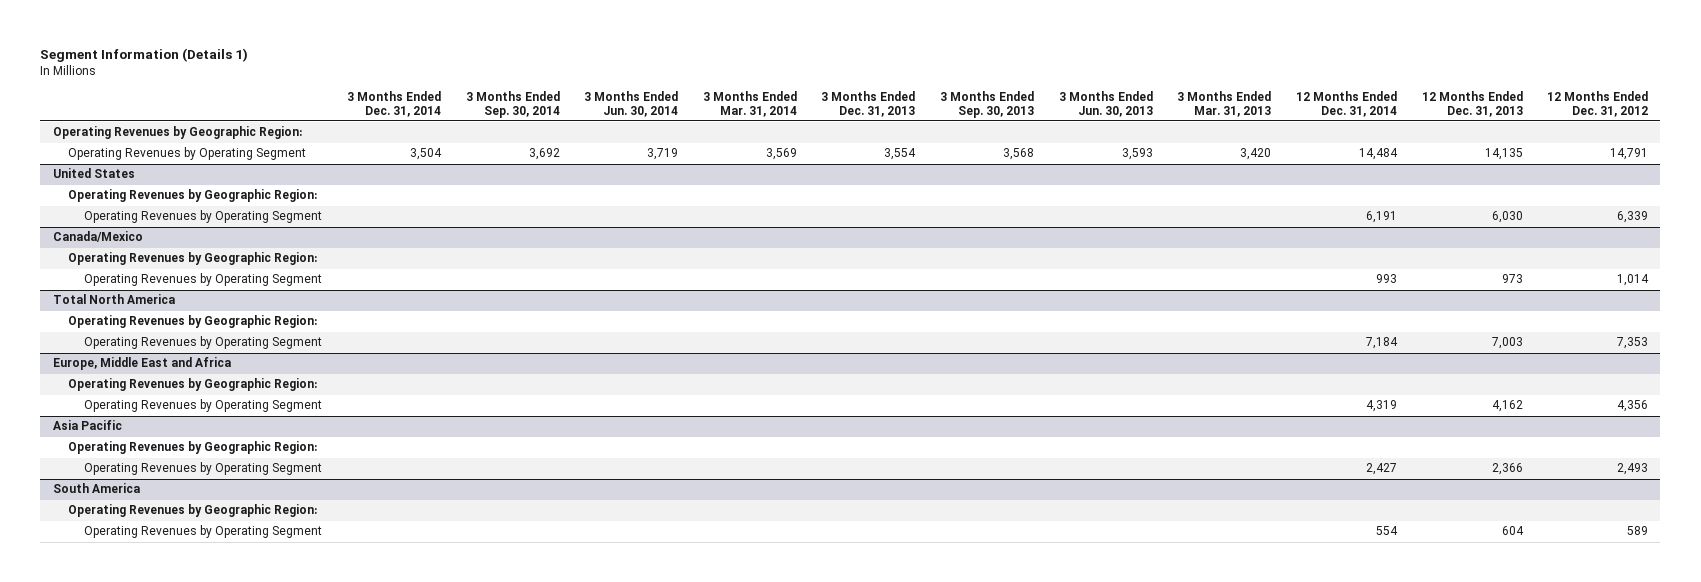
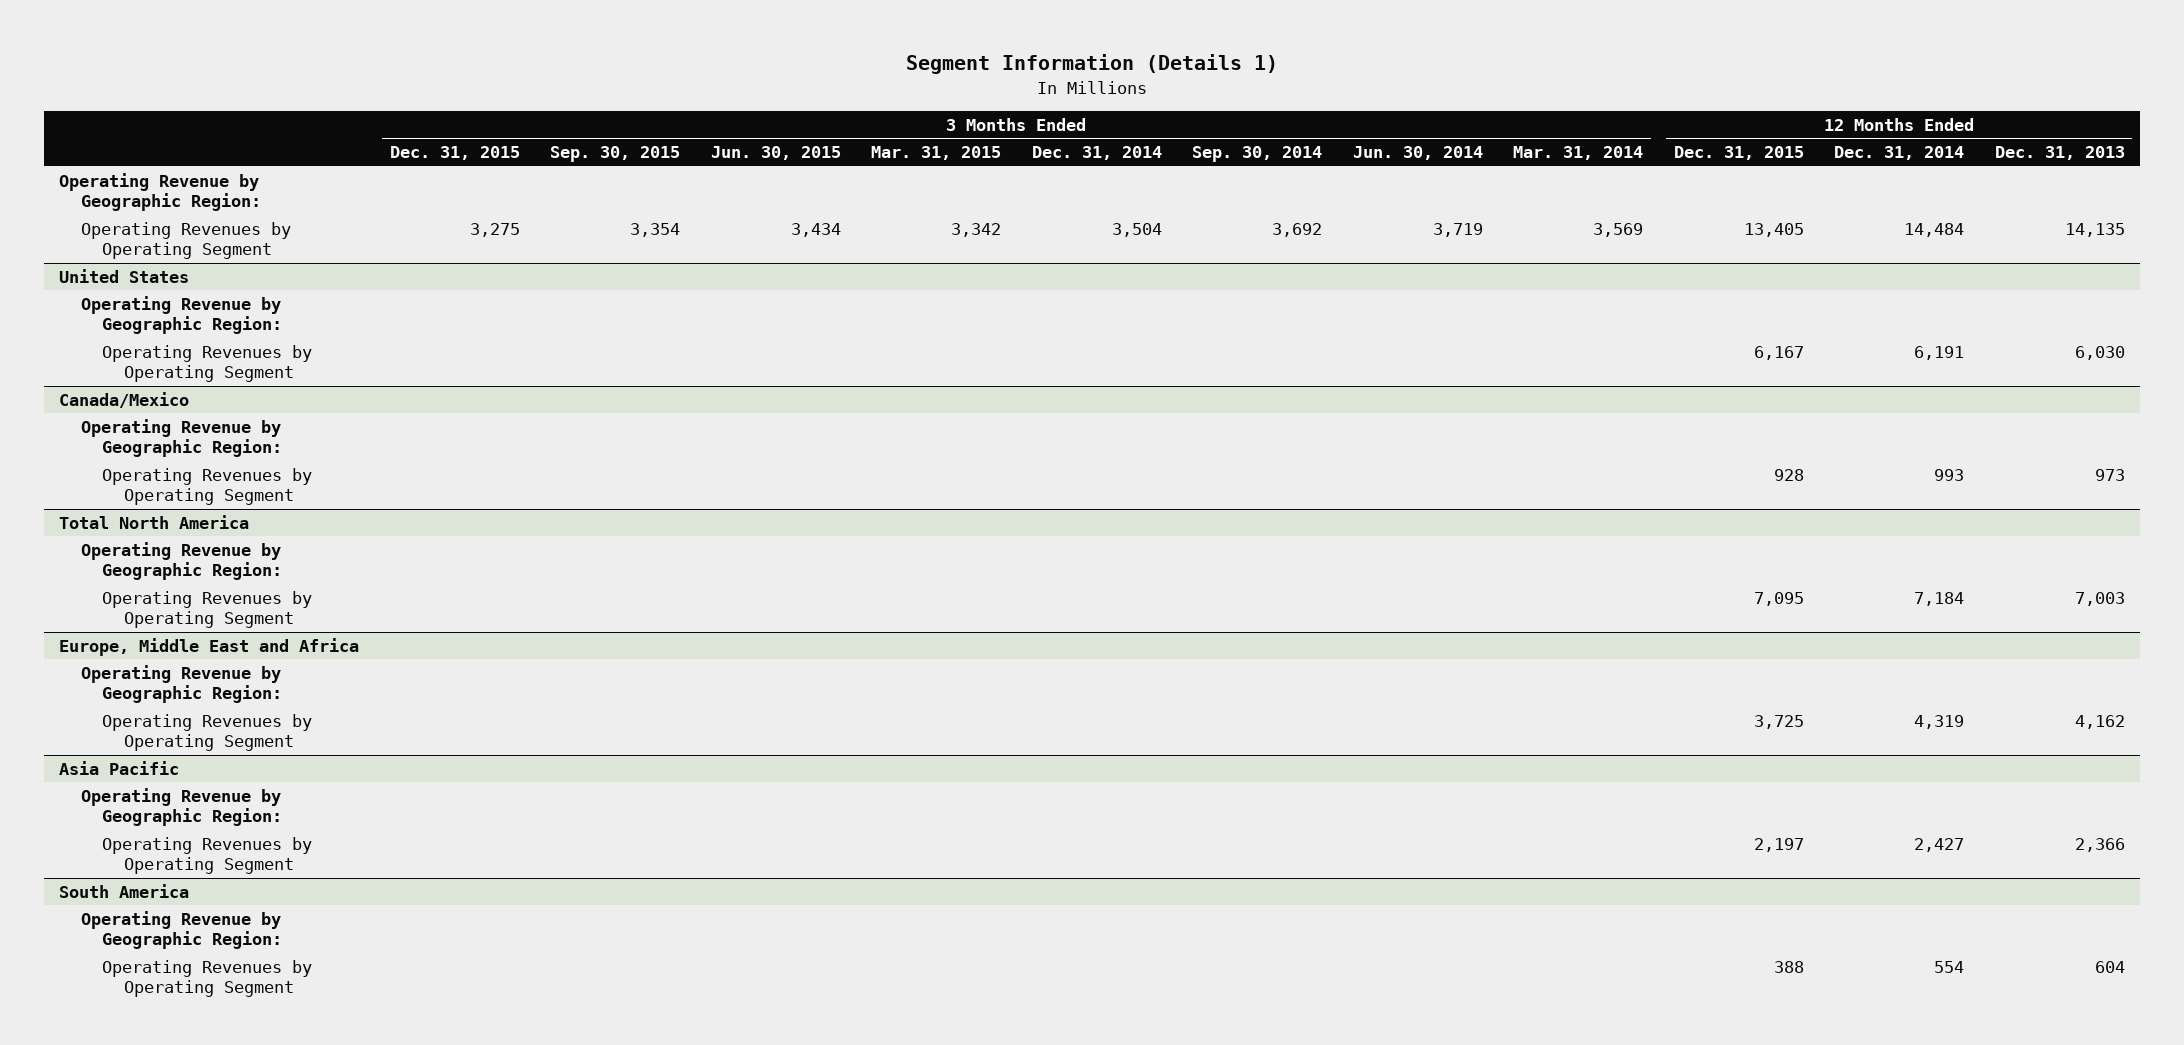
[821,90,916,117] 3 Months Ended Dec. 31, 2013 -> none
[940,90,1035,118] 3 Months Ended Sep. 30, 2013 -> none
[1058,90,1153,117] 3 Months Ended Jun. 30, 2013 -> none
[1177,90,1272,117] 3 Months Ended Mar. 31, 2013 -> none
[1547,90,1649,117] 12 Months Ended Dec. 31, 2012 -> none
none -> [389,146,520,161] Dec. 31, 2015
none -> [550,146,681,163] Sep. 30, 2015
none -> [710,146,841,161] Jun. 30, 2015
none -> [871,146,1002,161] Mar. 31, 2015
none -> [1673,146,1804,161] Dec. 31, 2015
[52,126,302,140] Operating Revenues by Geographic Region: -> [59,172,261,212] Operating Revenue by Geographic Region:
[68,189,318,203] Operating Revenues by Geographic Region: -> [80,295,283,335] Operating Revenue by Geographic Region:
[68,252,318,266] Operating Revenues by Geographic Region: -> [80,418,283,458] Operating Revenue by Geographic Region:
[68,315,318,329] Operating Revenues by Geographic Region: -> [80,541,283,581] Operating Revenue by Geographic Region:
[68,378,318,392] Operating Revenues by Geographic Region: -> [80,664,283,704] Operating Revenue by Geographic Region:
[68,441,318,455] Operating Revenues by Geographic Region: -> [80,787,283,827] Operating Revenue by Geographic Region:
[68,504,318,518] Operating Revenues by Geographic Region: -> [80,910,283,950] Operating Revenue by Geographic Region:

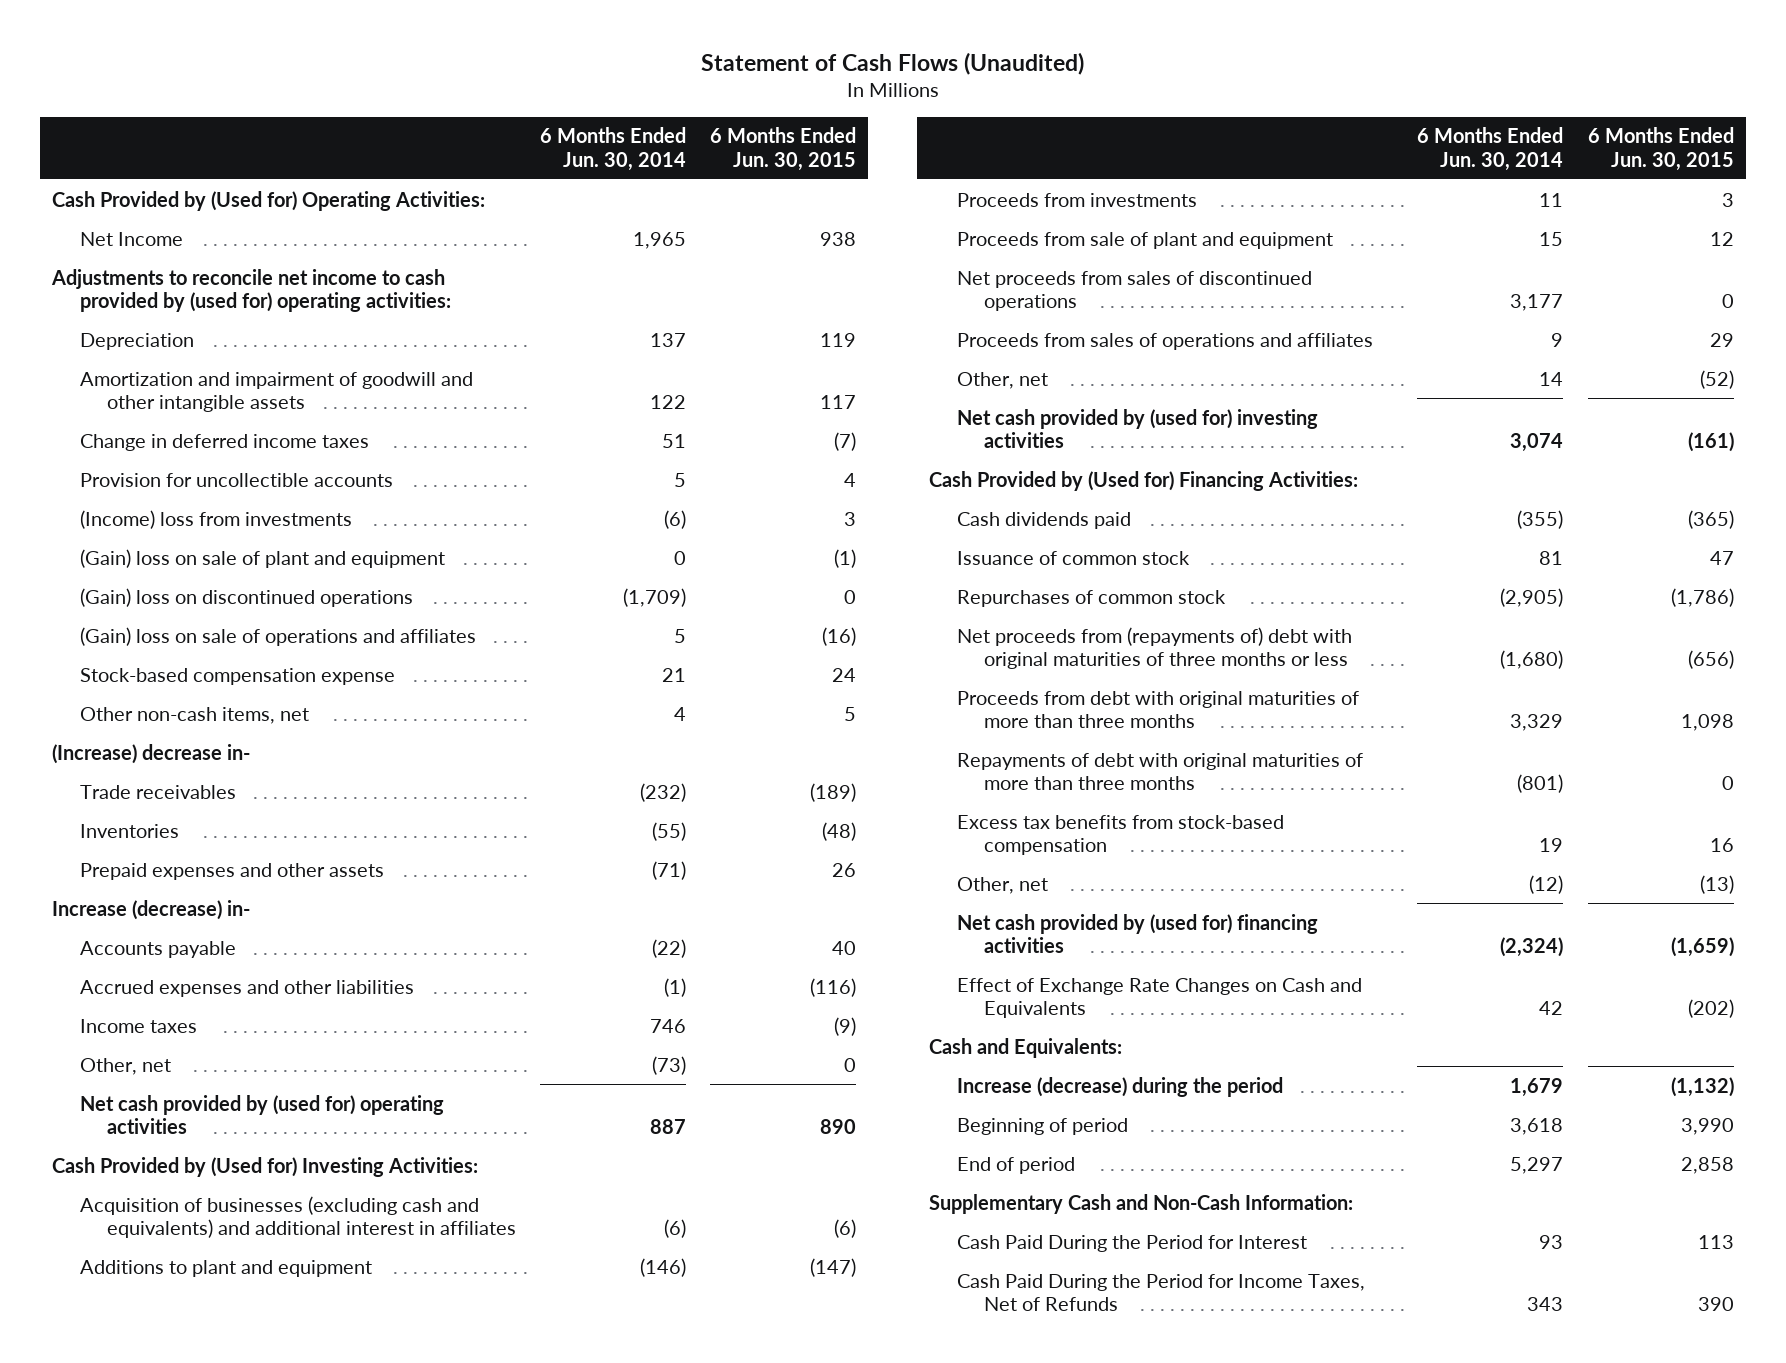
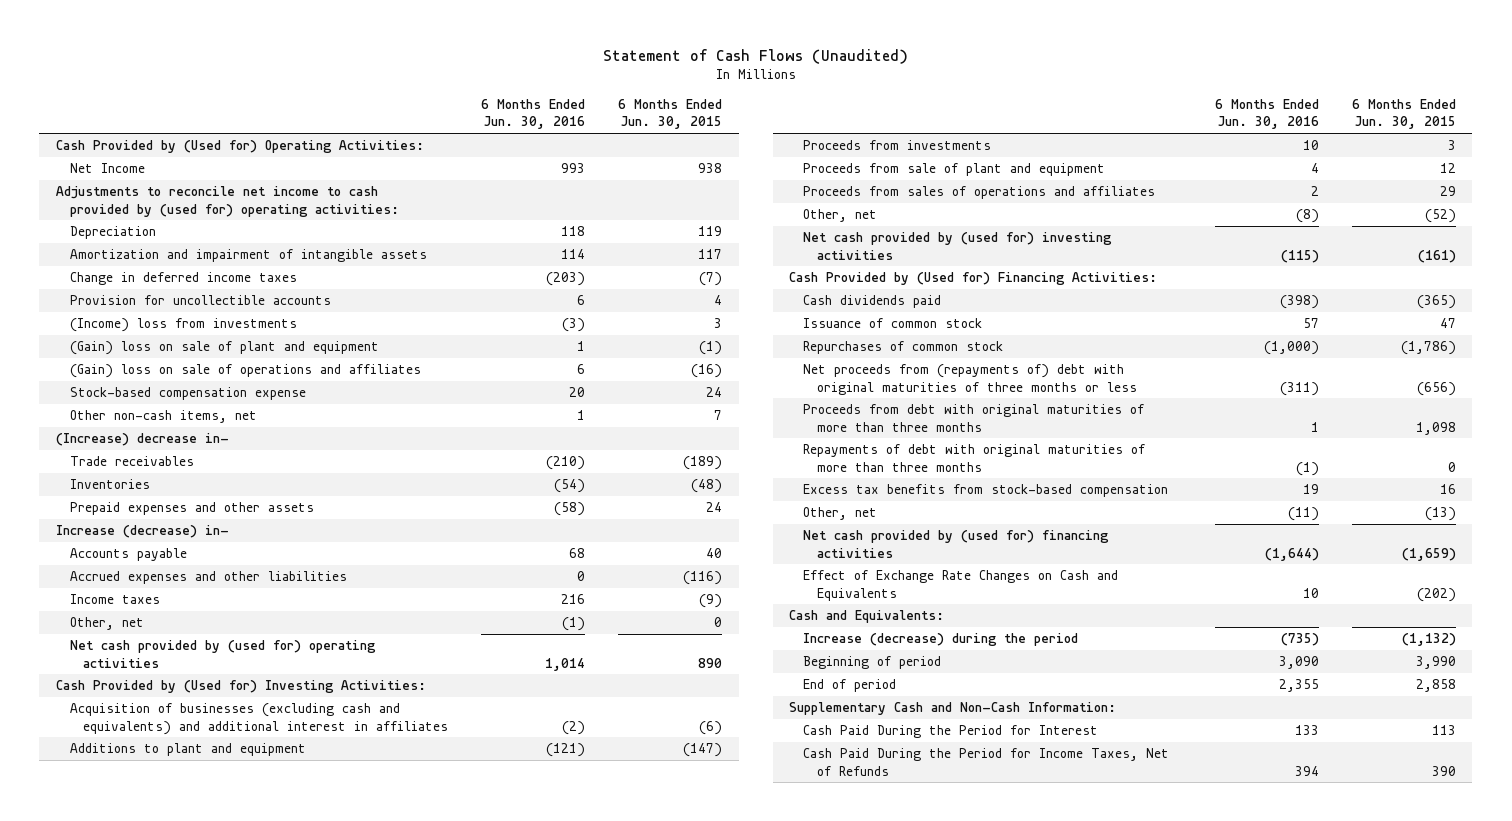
[540,127,687,171] 6 Months Ended Jun. 30, 2014 -> none
none -> [481,98,586,130] 6 Months Ended Jun. 30, 2016
[79,371,473,412] Amortization and impairment of goodwill and other intangible assets -> [69,249,427,263] Amortization and impairment of intangible assets
[79,587,413,607] (Gain) loss on discontinued operations -> none
[844,706,857,721] 5 -> [714,410,723,421] 7
[832,862,857,877] 26 -> [706,502,723,513] 24
[956,270,1312,311] Net proceeds from sales of discontinued operations -> none

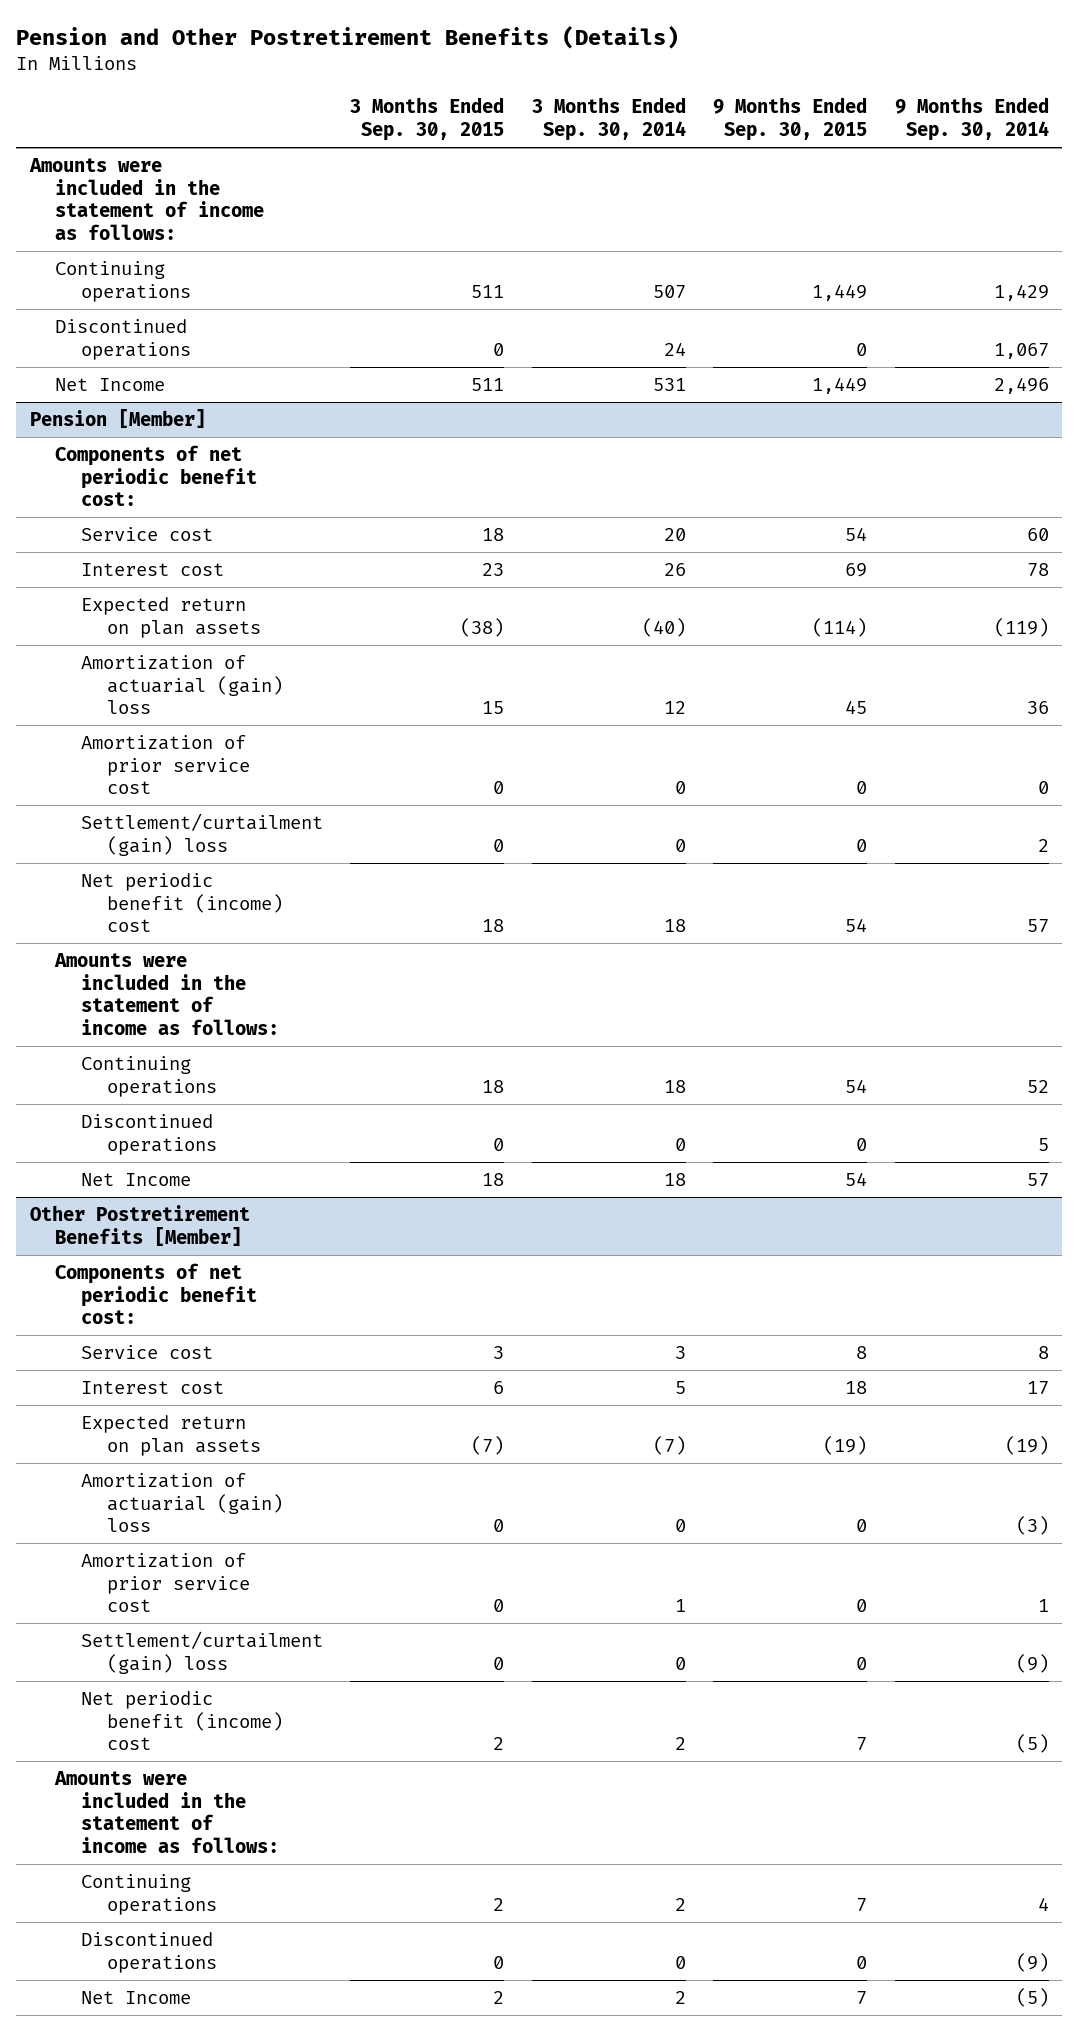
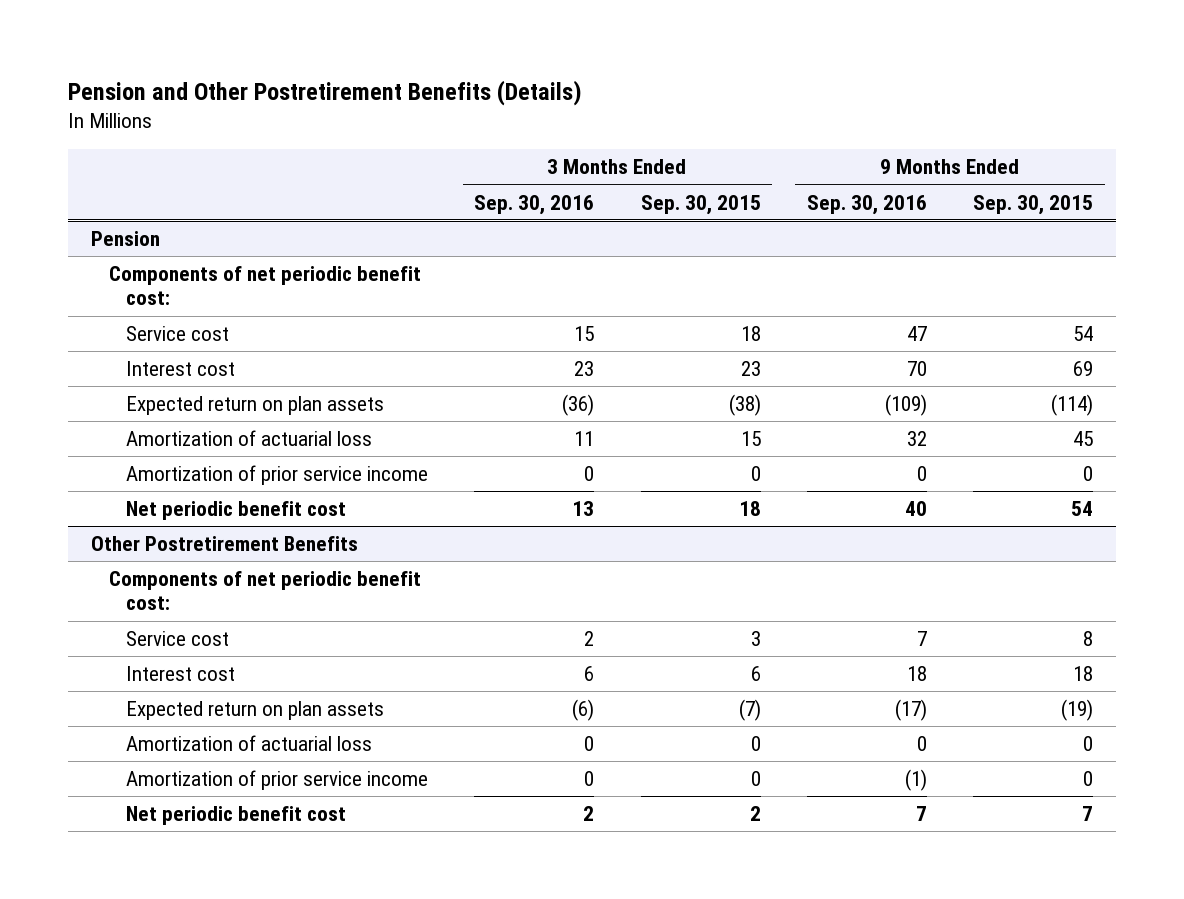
[531,97,686,141] 3 Months Ended Sep. 30, 2014 -> none
[894,97,1049,141] 9 Months Ended Sep. 30, 2014 -> none
none -> [474,194,595,215] Sep. 30, 2016
none -> [806,194,927,215] Sep. 30, 2016
[28,158,265,240] Amounts were included in the statement of income as follows: -> none
[55,261,192,302] Continuing operations -> none
[55,319,192,360] Discontinued operations -> none
[55,378,166,392] Net Income -> none
[29,409,206,429] Pension [Member] -> [91,231,161,247] Pension
[81,813,324,856] Settlement/curtailment (gain) loss -> none
[54,953,280,1035] Amounts were included in the statement of income as follows: -> none
[81,1056,217,1097] Continuing operations -> none
[81,1114,217,1155] Discontinued operations -> none
[81,1173,192,1187] Net Income -> none
[81,655,283,715] Amortization of actuarial (gain) loss -> [126,430,373,447] Amortization of actuarial loss
[81,735,250,795] Amortization of prior service cost -> [126,465,429,486] Amortization of prior service income
[81,873,283,933] Net periodic benefit (income) cost -> [126,501,347,521] Net periodic benefit cost
[29,1205,250,1246] Other Postretirement Benefits [Member] -> [91,536,359,552] Other Postretirement Benefits
[81,1631,324,1674] Settlement/curtailment (gain) loss -> none
[54,1771,280,1853] Amounts were included in the statement of income as follows: -> none
[81,1874,217,1915] Continuing operations -> none
[81,1932,217,1973] Discontinued operations -> none
[81,1991,192,2005] Net Income -> none
[81,1473,283,1533] Amortization of actuarial (gain) loss -> [126,735,373,752] Amortization of actuarial loss
[81,1553,250,1613] Amortization of prior service cost -> [126,770,429,791] Amortization of prior service income
[81,1691,283,1751] Net periodic benefit (income) cost -> [126,806,347,826] Net periodic benefit cost

